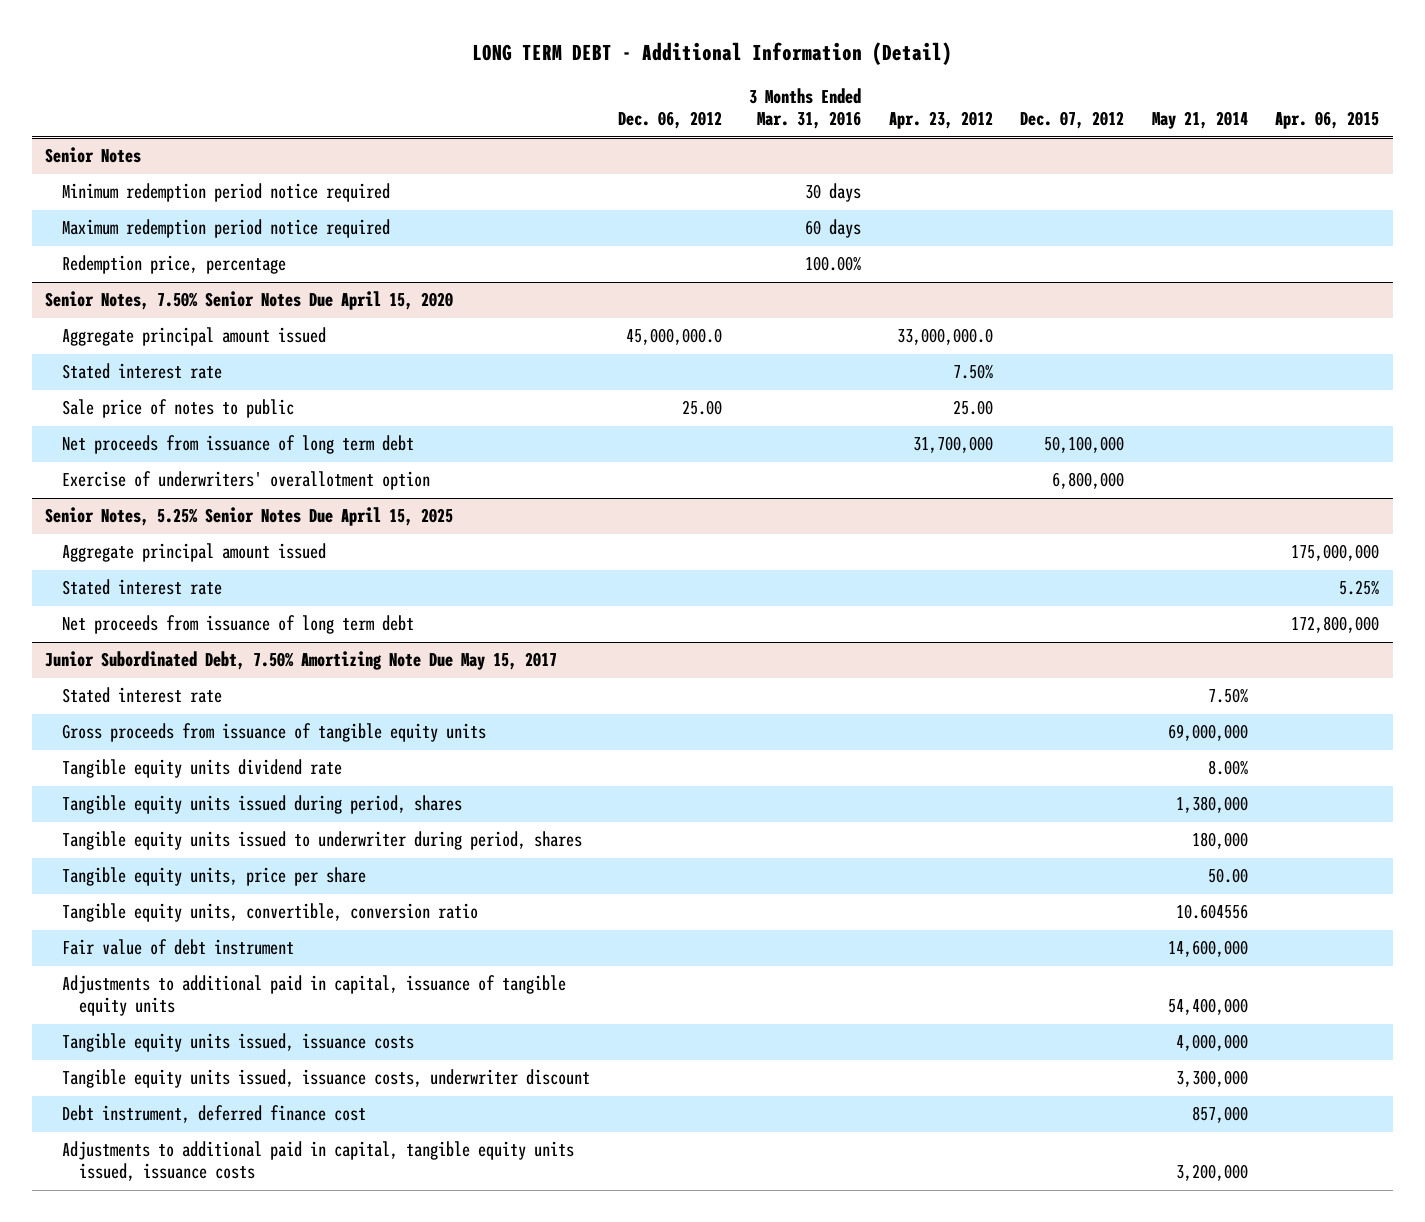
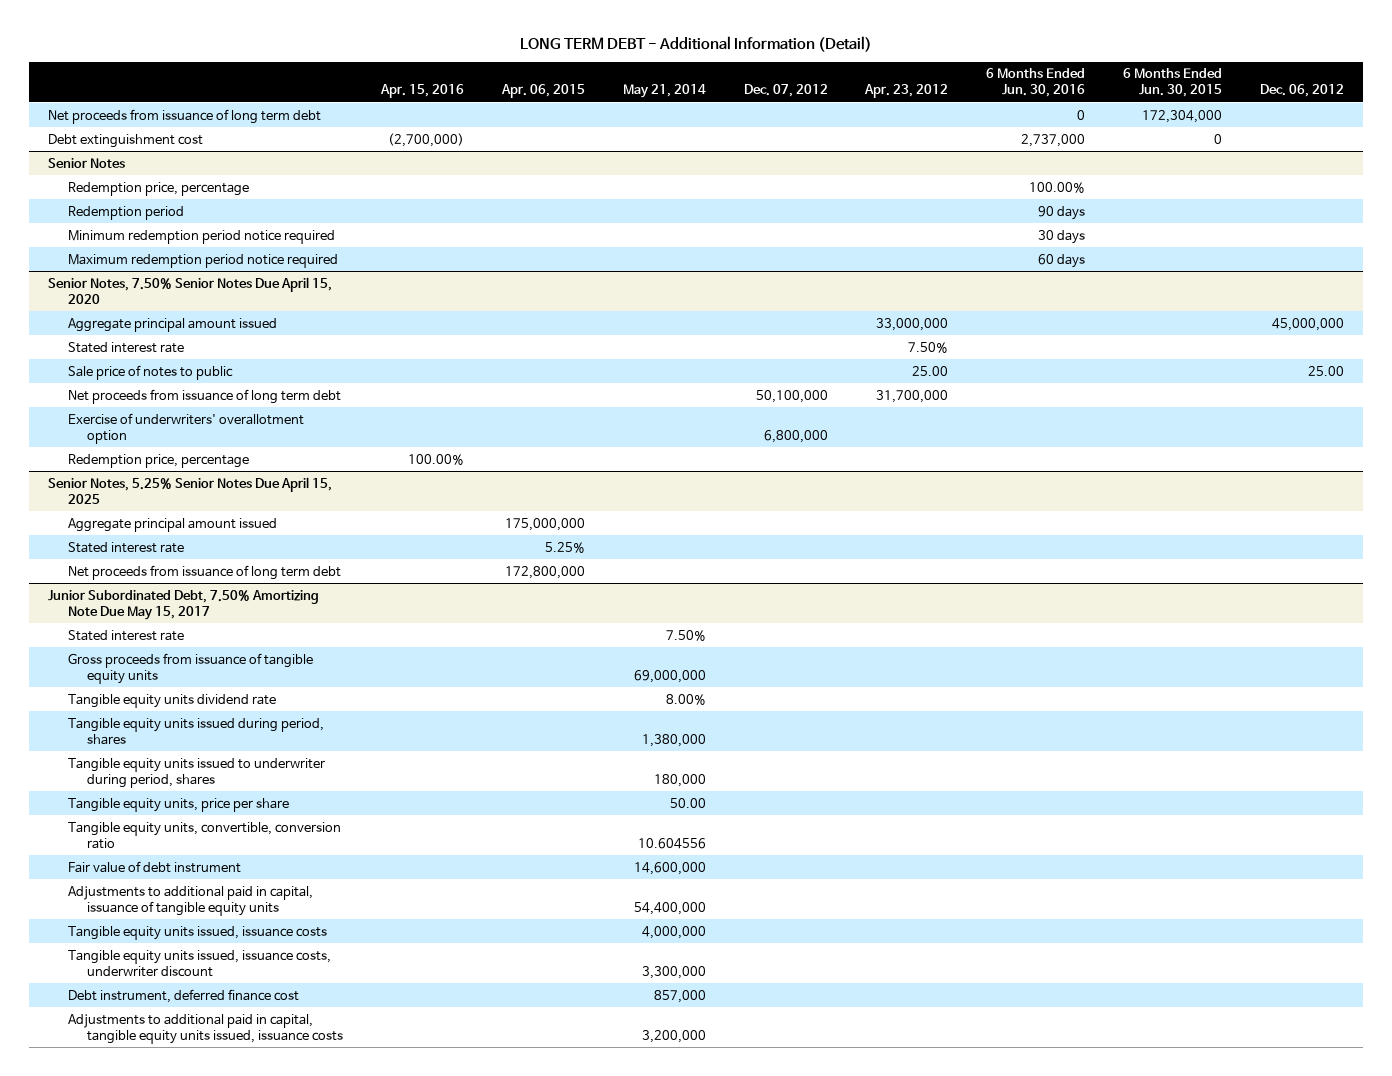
[749,88,862,129] 3 Months Ended Mar. 31, 2016 -> none
none -> [380,84,465,99] Apr. 15, 2016
none -> [986,68,1086,98] 6 Months Ended Jun. 30, 2016
none -> [1122,68,1222,98] 6 Months Ended Jun. 30, 2015
none -> [47,108,321,124] Net proceeds from issuance of long term debt
none -> [47,133,203,148] Debt extinguishment cost
[62,255,287,275] Redemption price, percentage -> [67,181,249,196] Redemption price, percentage
none -> [67,205,184,220] Redemption period
[625,328,722,346] 45,000,000.0 -> [1271,317,1344,331] 45,000,000
[896,328,993,346] 33,000,000.0 -> [876,317,949,331] 33,000,000
none -> [67,453,249,468] Redemption price, percentage

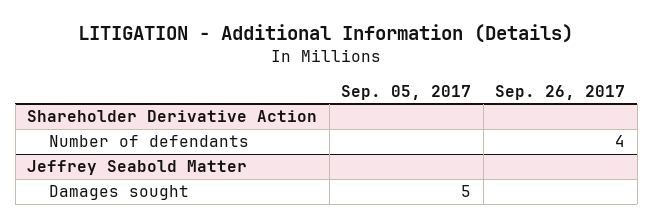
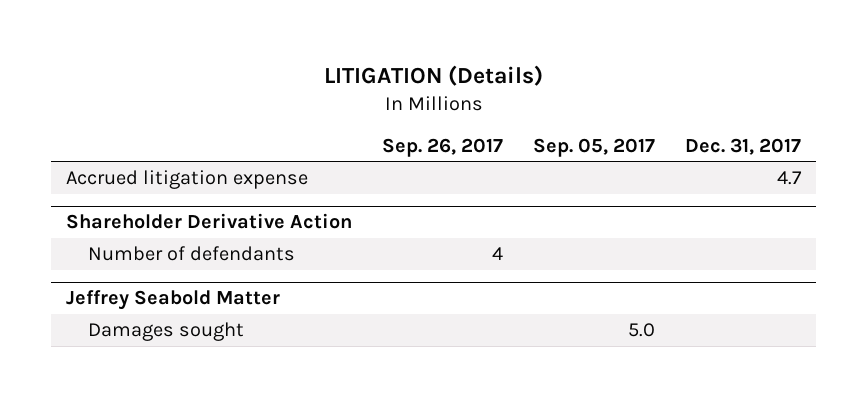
[78,24,574,44] LITIGATION - Additional Information (Details) -> [323,64,543,86] LITIGATION (Details)
none -> [684,137,801,155] Dec. 31, 2017
none -> [66,170,309,190] Accrued litigation expense
[461,185,472,198] 5 -> [627,323,655,338] 5.0

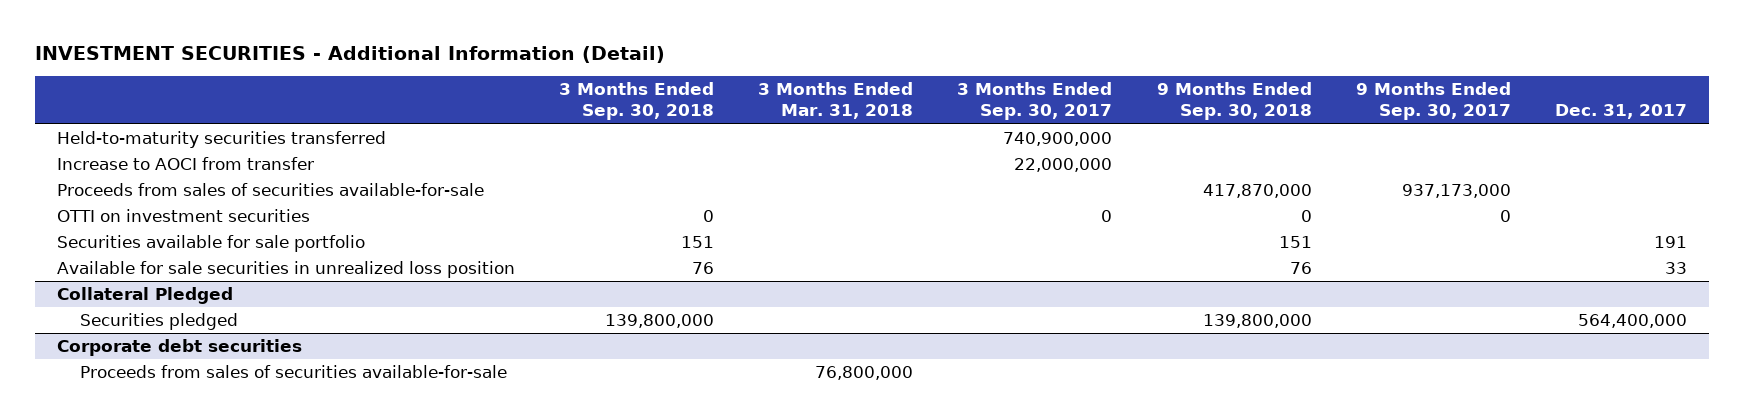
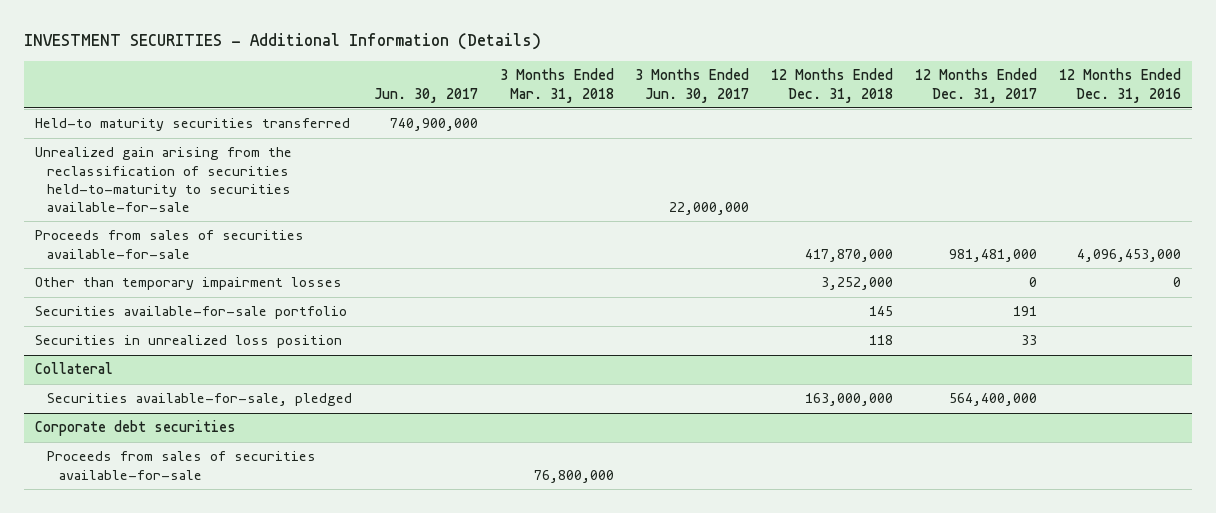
[34,46,665,64] INVESTMENT SECURITIES - Additional Information (Detail) -> [23,33,541,51] INVESTMENT SECURITIES - Additional Information (Details)
[559,82,715,121] 3 Months Ended Sep. 30, 2018 -> none
[957,82,1113,121] 3 Months Ended Sep. 30, 2017 -> none
[1156,82,1312,121] 9 Months Ended Sep. 30, 2018 -> none
[1355,82,1511,121] 9 Months Ended Sep. 30, 2017 -> none
[1554,104,1687,120] Dec. 31, 2017 -> none
none -> [373,87,478,103] Jun. 30, 2017
none -> [635,68,750,103] 3 Months Ended Jun. 30, 2017
none -> [771,68,894,103] 12 Months Ended Dec. 31, 2018
none -> [915,68,1038,103] 12 Months Ended Dec. 31, 2017
none -> [1058,68,1181,103] 12 Months Ended Dec. 31, 2016
[56,131,386,149] Held-to-maturity securities transferred -> [34,118,350,132] Held-to maturity securities transferred
[56,157,314,171] Increase to AOCI from transfer -> [34,147,292,213] Unrealized gain arising from the reclassification of securities held-to-maturity to securities available-for-sale
[56,209,310,223] OTTI on investment securities -> [34,277,342,291] Other than temporary impairment losses
[56,235,365,253] Securities available for sale portfolio -> [34,306,347,320] Securities available-for-sale portfolio
[56,261,515,279] Available for sale securities in unrealized loss position -> [34,335,342,349] Securities in unrealized loss position
[56,287,233,305] Collateral Pledged -> [34,362,113,375] Collateral
[79,313,238,331] Securities pledged -> [46,393,352,407] Securities available-for-sale, pledged

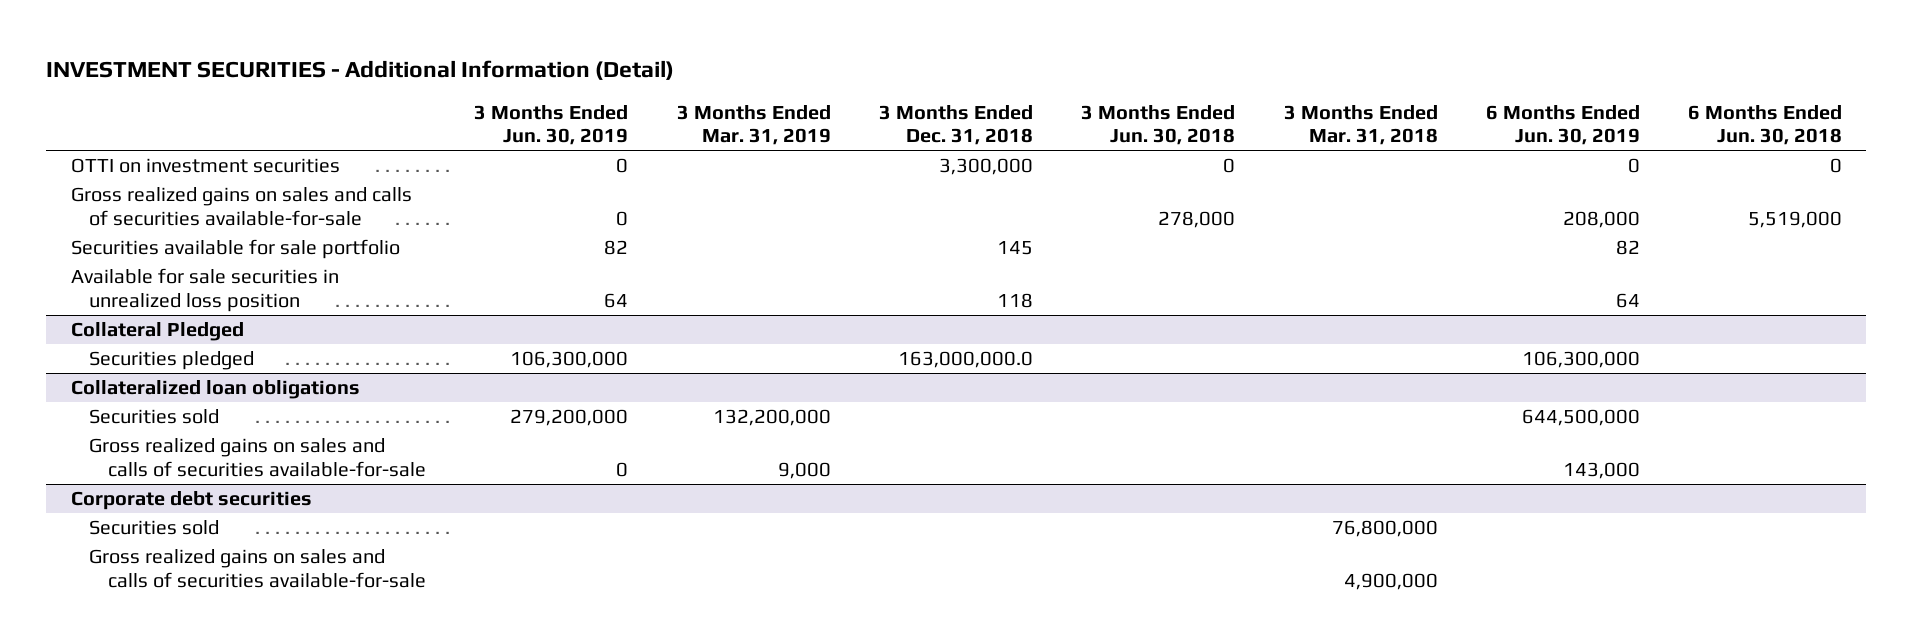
[23,33,541,51] INVESTMENT SECURITIES - Additional Information (Details) -> [46,60,675,81] INVESTMENT SECURITIES - Additional Information (Detail)
[373,87,478,103] Jun. 30, 2017 -> none
[635,68,750,103] 3 Months Ended Jun. 30, 2017 -> none
[771,68,894,103] 12 Months Ended Dec. 31, 2018 -> none
[915,68,1038,103] 12 Months Ended Dec. 31, 2017 -> none
[1058,68,1181,103] 12 Months Ended Dec. 31, 2016 -> none
none -> [474,104,629,146] 3 Months Ended Jun. 30, 2019
none -> [676,104,831,146] 3 Months Ended Mar. 31, 2019
none -> [878,104,1033,146] 3 Months Ended Dec. 31, 2018
none -> [1081,104,1236,146] 3 Months Ended Jun. 30, 2018
none -> [1485,104,1640,146] 6 Months Ended Jun. 30, 2019
none -> [1688,104,1843,146] 6 Months Ended Jun. 30, 2018
[34,118,350,132] Held-to maturity securities transferred -> none
[34,147,292,213] Unrealized gain arising from the reclassification of securities held-to-maturity to securities available-for-sale -> none
[34,230,304,259] Proceeds from sales of securities available-for-sale -> none
[34,277,342,291] Other than temporary impairment losses -> [70,158,340,174] OTTI on investment securities
none -> [70,187,412,226] Gross realized gains on sales and calls of securities available-for-sale
[34,306,347,320] Securities available-for-sale portfolio -> [70,239,400,260] Securities available for sale portfolio
[34,335,342,349] Securities in unrealized loss position -> [70,268,339,312] Available for sale securities in unrealized loss position
[34,362,113,375] Collateral -> [70,322,244,342] Collateral Pledged
[46,393,352,407] Securities available-for-sale, pledged -> [89,351,255,371] Securities pledged
none -> [70,380,360,400] Collateralized loan obligations
none -> [89,409,220,425] Securities sold
none -> [89,438,426,477] Gross realized gains on sales and calls of securities available-for-sale
[46,451,316,480] Proceeds from sales of securities available-for-sale -> [89,520,220,536] Securities sold
none -> [89,549,426,588] Gross realized gains on sales and calls of securities available-for-sale

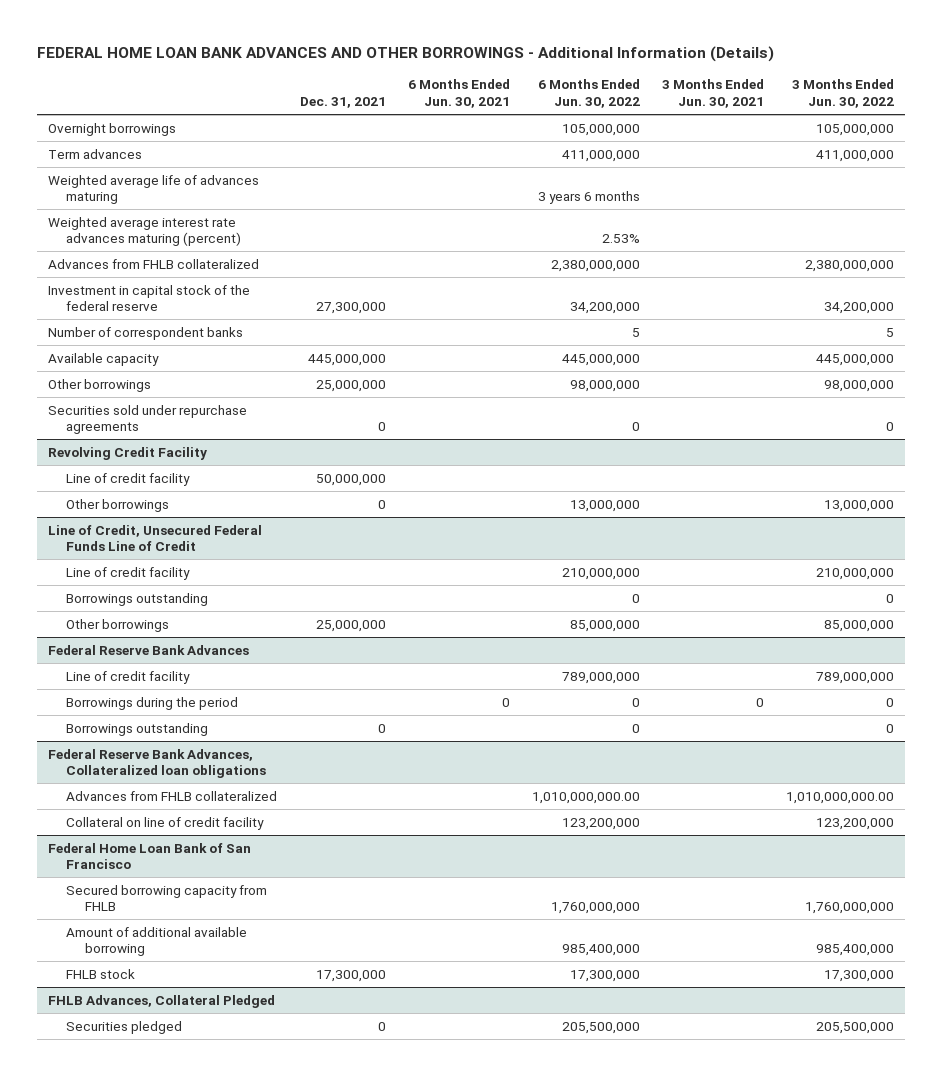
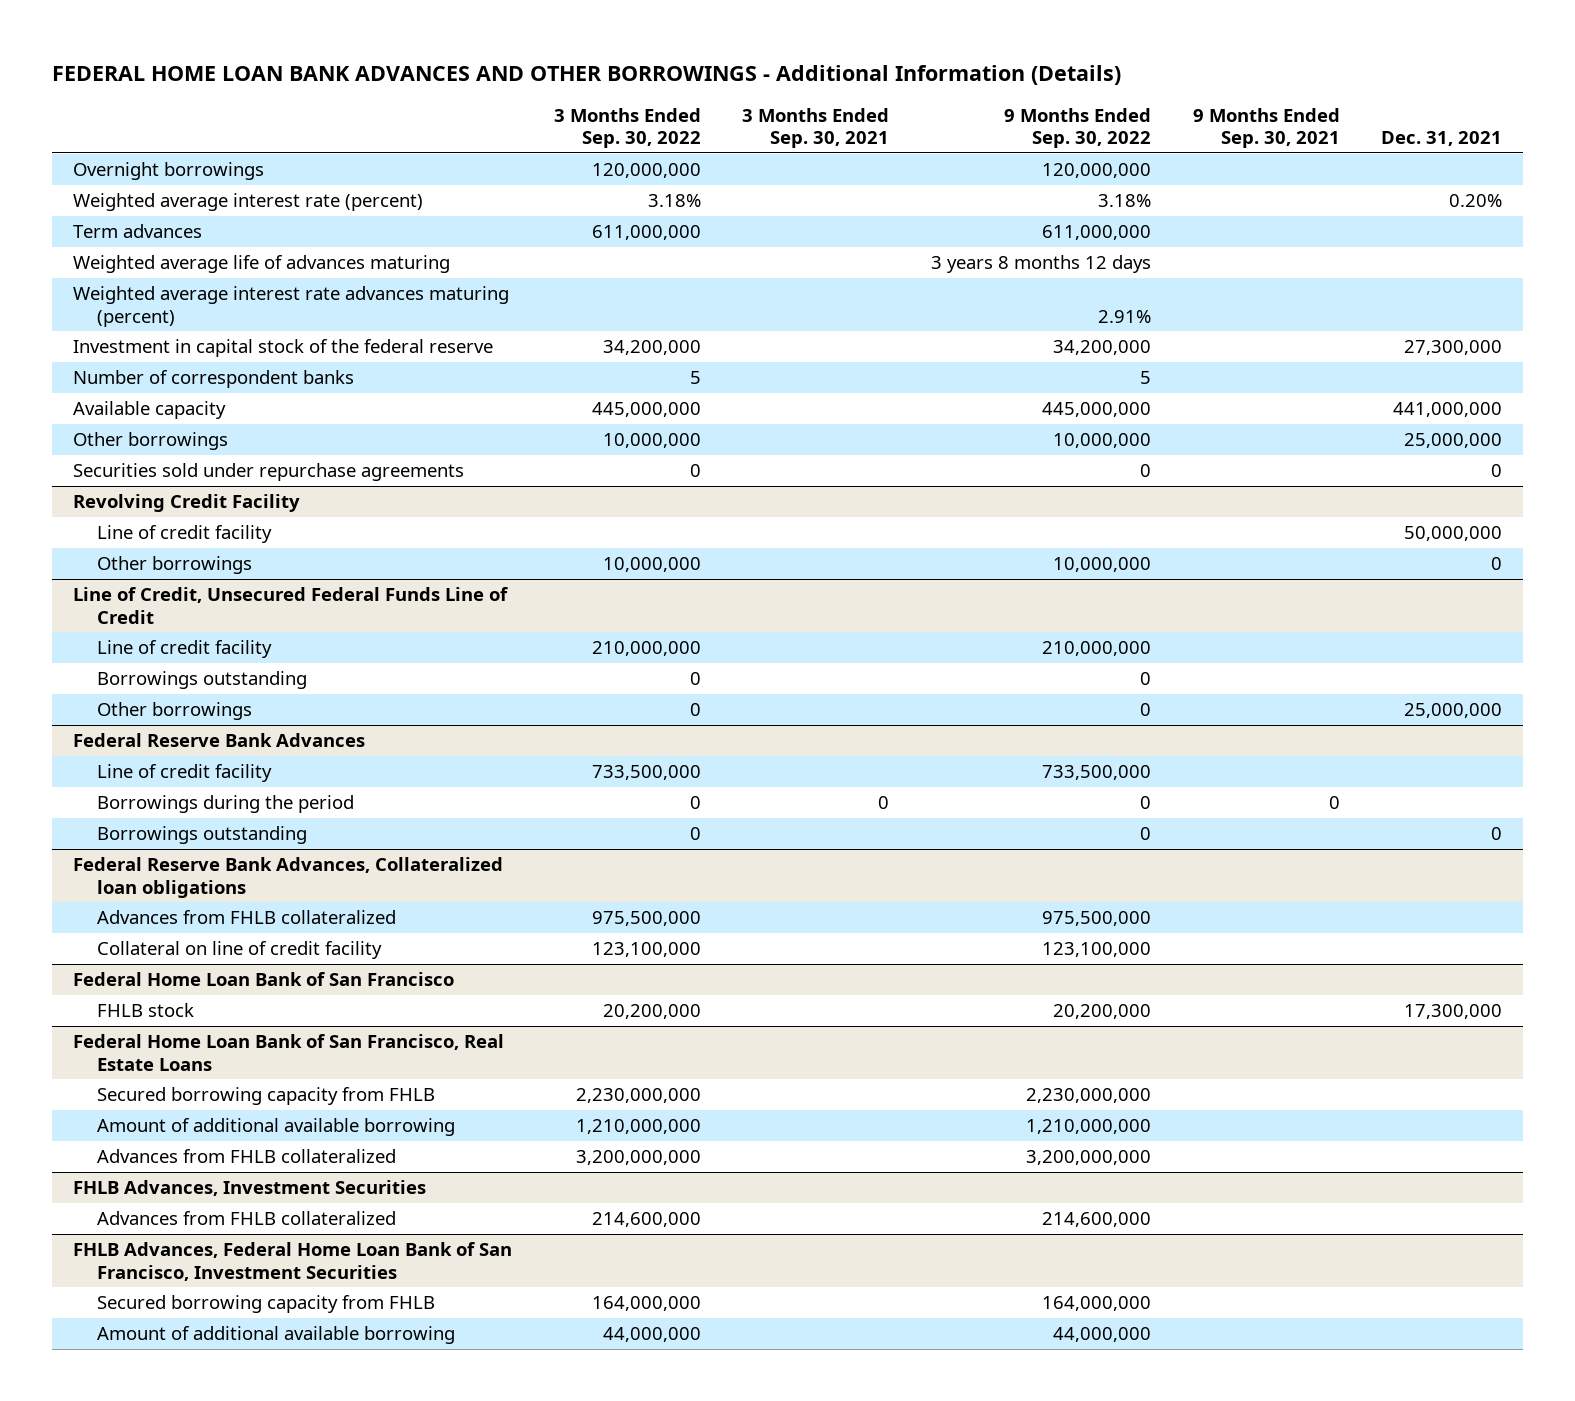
[407,79,510,108] 6 Months Ended Jun. 30, 2021 -> none
[537,79,640,108] 6 Months Ended Jun. 30, 2022 -> none
[661,79,764,108] 3 Months Ended Jun. 30, 2021 -> none
[791,79,894,108] 3 Months Ended Jun. 30, 2022 -> none
none -> [553,107,701,148] 3 Months Ended Sep. 30, 2022
none -> [742,107,890,148] 3 Months Ended Sep. 30, 2021
none -> [1004,107,1152,148] 9 Months Ended Sep. 30, 2022
none -> [1192,107,1340,148] 9 Months Ended Sep. 30, 2021
none -> [72,193,423,212] Weighted average interest rate (percent)
[47,258,259,269] Advances from FHLB collateralized -> none
[307,353,386,366] 445,000,000 -> [1393,402,1503,418] 441,000,000
[66,884,268,912] Secured borrowing capacity from FHLB -> none
[66,926,248,957] Amount of additional available borrowing -> none
[47,994,275,1008] FHLB Advances, Collateral Pledged -> none
[66,1020,183,1034] Securities pledged -> none
none -> [72,1034,504,1071] Federal Home Loan Bank of San Francisco, Real Estate Loans
none -> [96,1087,435,1106] Secured borrowing capacity from FHLB
none -> [96,1118,455,1137] Amount of additional available borrowing
none -> [96,1149,396,1164] Advances from FHLB collateralized
none -> [72,1180,426,1197] FHLB Advances, Investment Securities
none -> [96,1211,396,1226] Advances from FHLB collateralized
none -> [72,1242,512,1281] FHLB Advances, Federal Home Loan Bank of San Francisco, Investment Securities
none -> [96,1295,435,1314] Secured borrowing capacity from FHLB
none -> [96,1326,455,1345] Amount of additional available borrowing

